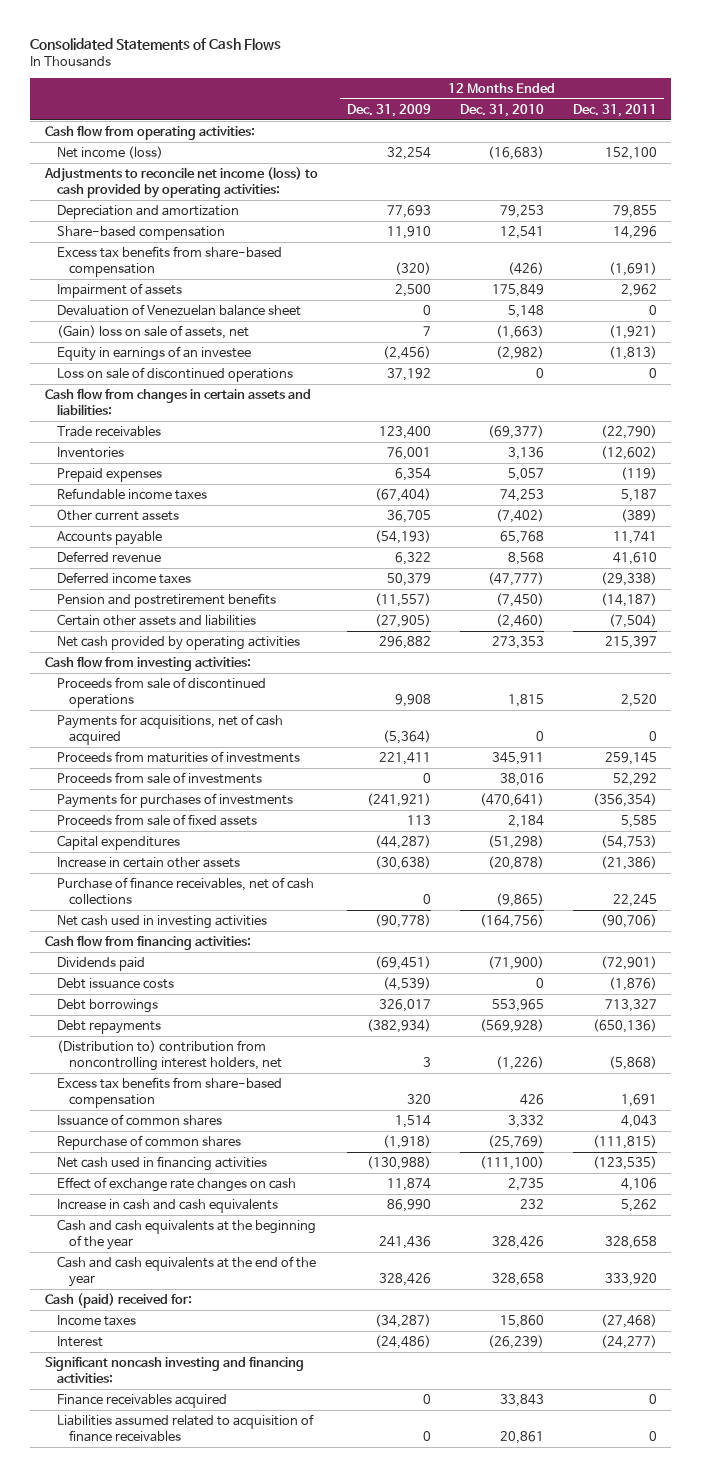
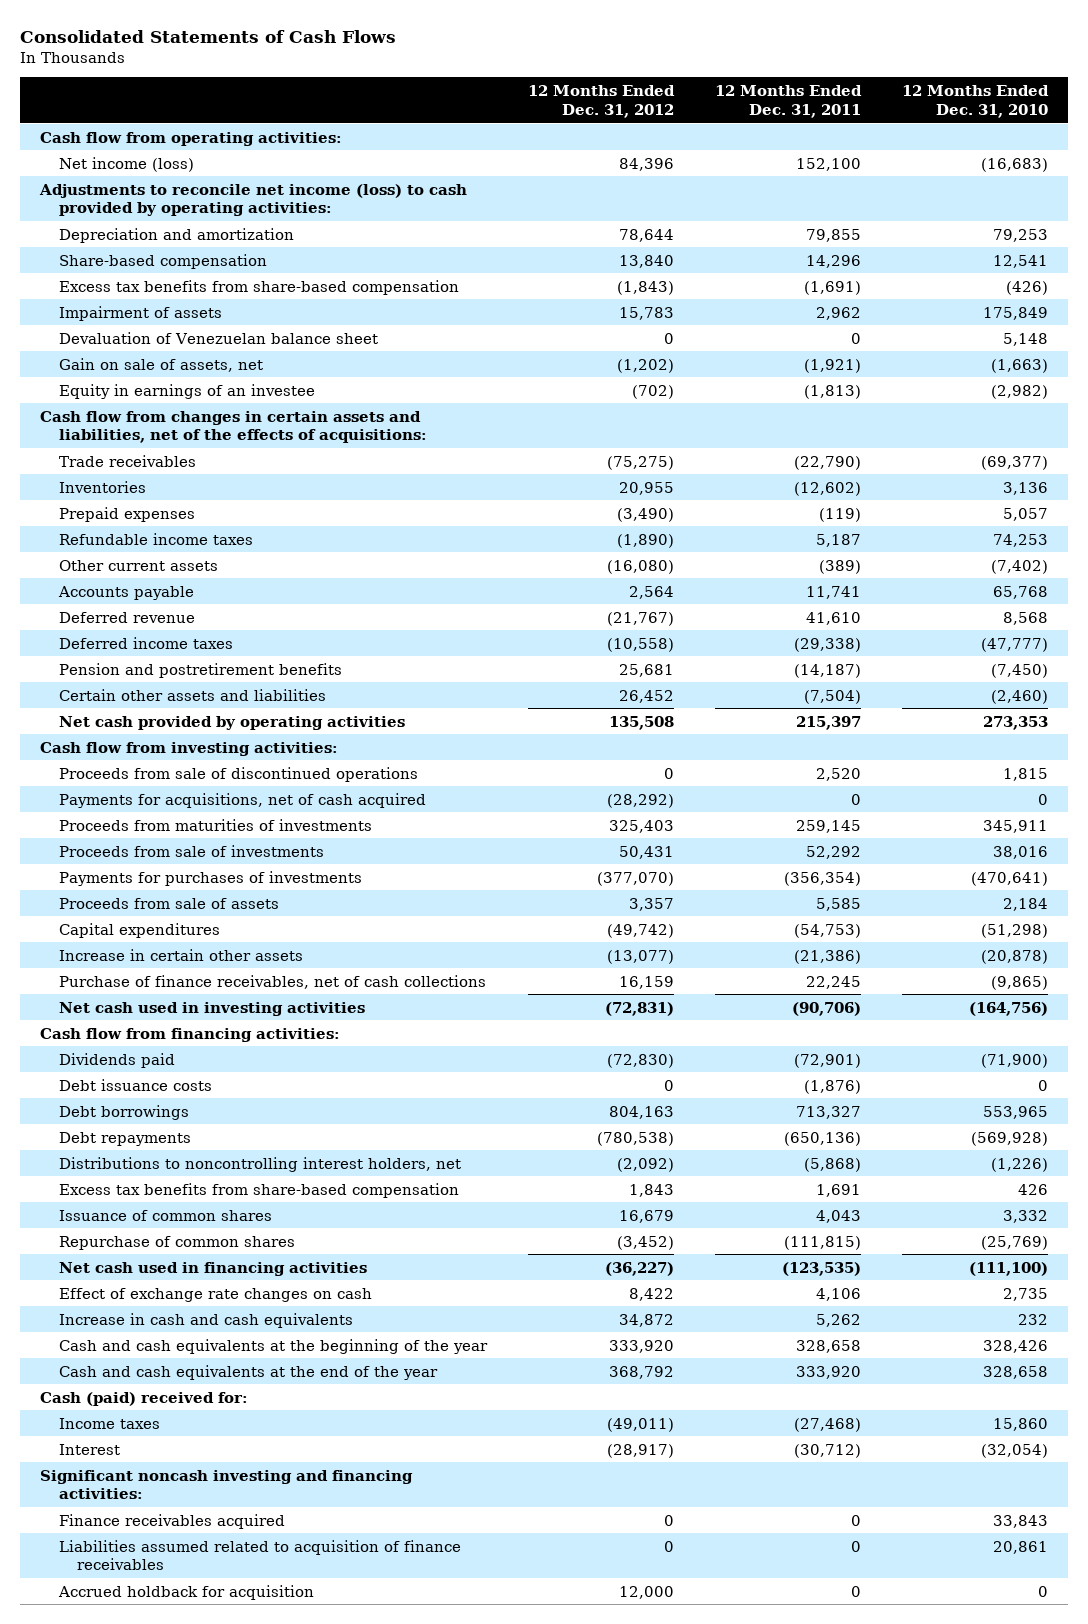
[346,103,431,117] Dec. 31, 2009 -> none
none -> [527,84,675,118] 12 Months Ended Dec. 31, 2012
[57,324,250,339] (Gain) loss on sale of assets, net -> [58,357,263,372] Gain on sale of assets, net
[57,366,294,382] Loss on sale of discontinued operations -> none
[44,387,311,415] Cash flow from changes in certain assets and liabilities: -> [40,410,427,444] Cash flow from changes in certain assets and liabilities, net of the effects of acquisitions:
[57,813,258,826] Proceeds from sale of fixed assets -> [58,897,279,909] Proceeds from sale of assets
[57,1039,283,1071] (Distribution to) contribution from noncontrolling interest holders, net -> [58,1156,461,1172] Distributions to noncontrolling interest holders, net
[487,1334,544,1349] (26,239) -> [980,1443,1048,1458] (32,054)
[600,1334,657,1349] (24,277) -> [793,1443,861,1458] (30,712)
none -> [57,1584,314,1600] Accrued holdback for acquisition

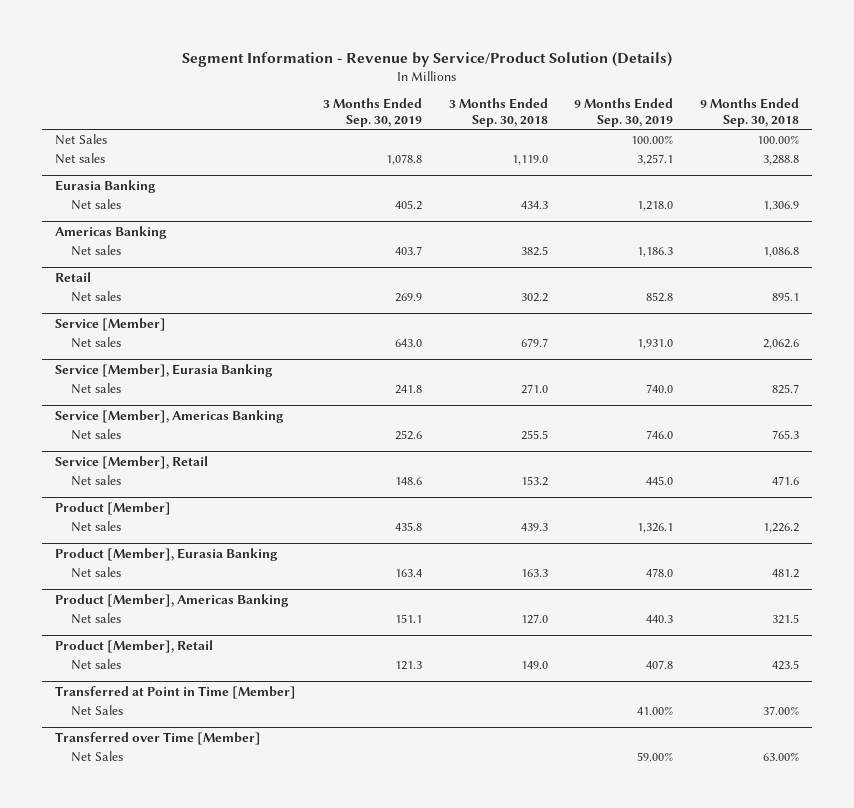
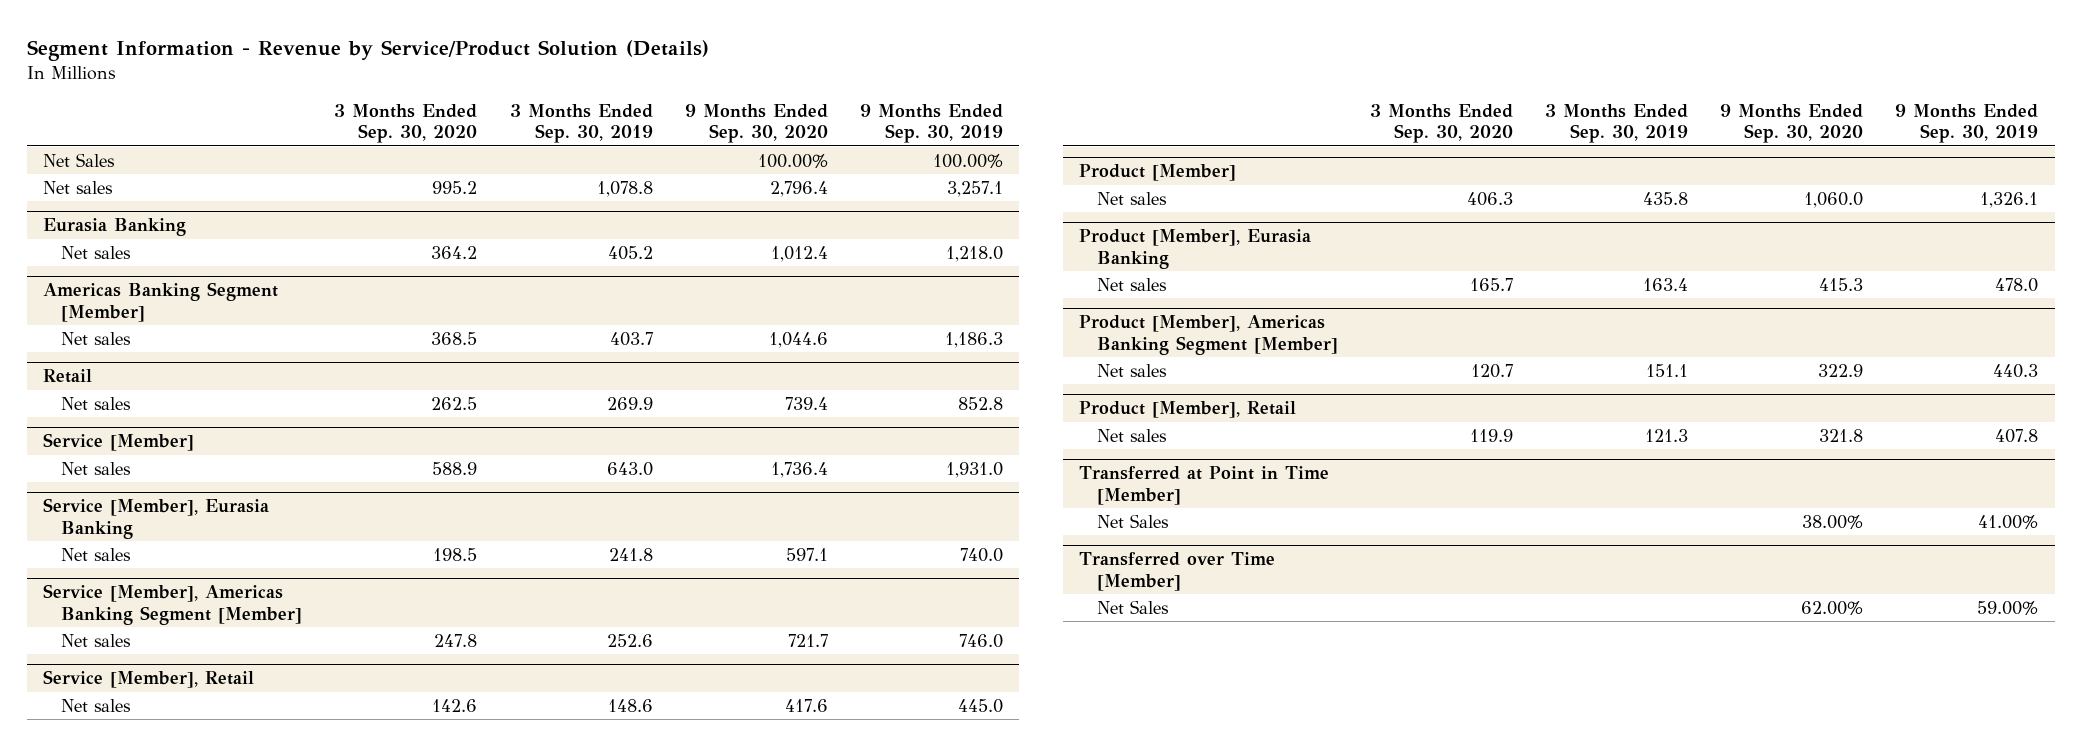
[448,98,548,127] 3 Months Ended Sep. 30, 2018 -> none
[699,98,799,127] 9 Months Ended Sep. 30, 2018 -> none
none -> [334,103,478,144] 3 Months Ended Sep. 30, 2020
none -> [684,103,828,144] 9 Months Ended Sep. 30, 2020
[55,225,168,239] Americas Banking -> [43,282,279,323] Americas Banking Segment [Member]
[55,409,285,423] Service [Member], Americas Banking -> [43,584,303,626] Service [Member], Americas Banking Segment [Member]
[55,593,290,607] Product [Member], Americas Banking -> [1079,315,1339,356] Product [Member], Americas Banking Segment [Member]

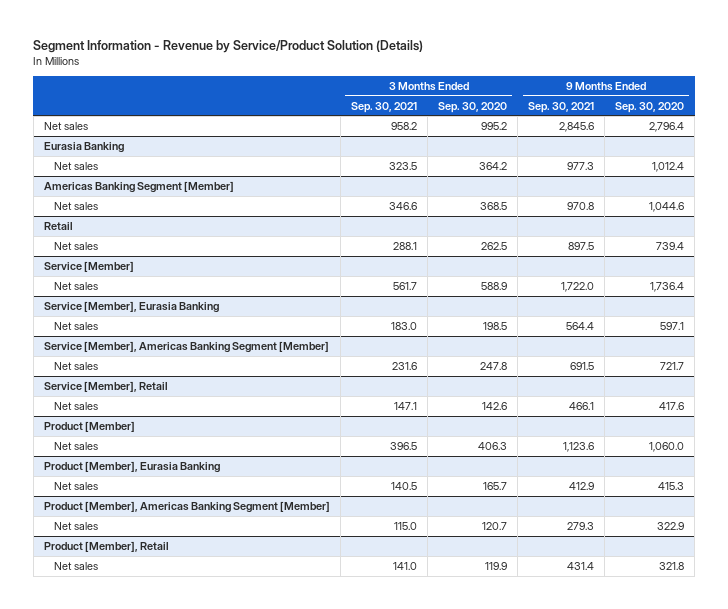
[509,103,653,144] 3 Months Ended Sep. 30, 2019 -> none
[859,103,1003,144] 9 Months Ended Sep. 30, 2019 -> none
none -> [350,101,417,113] Sep. 30, 2021
none -> [528,101,595,113] Sep. 30, 2021
[43,152,116,167] Net Sales -> none
[1079,466,1330,506] Transferred at Point in Time [Member] -> none
[1097,513,1170,528] Net Sales -> none
[1079,552,1276,592] Transferred over Time [Member] -> none
[1097,599,1170,614] Net Sales -> none

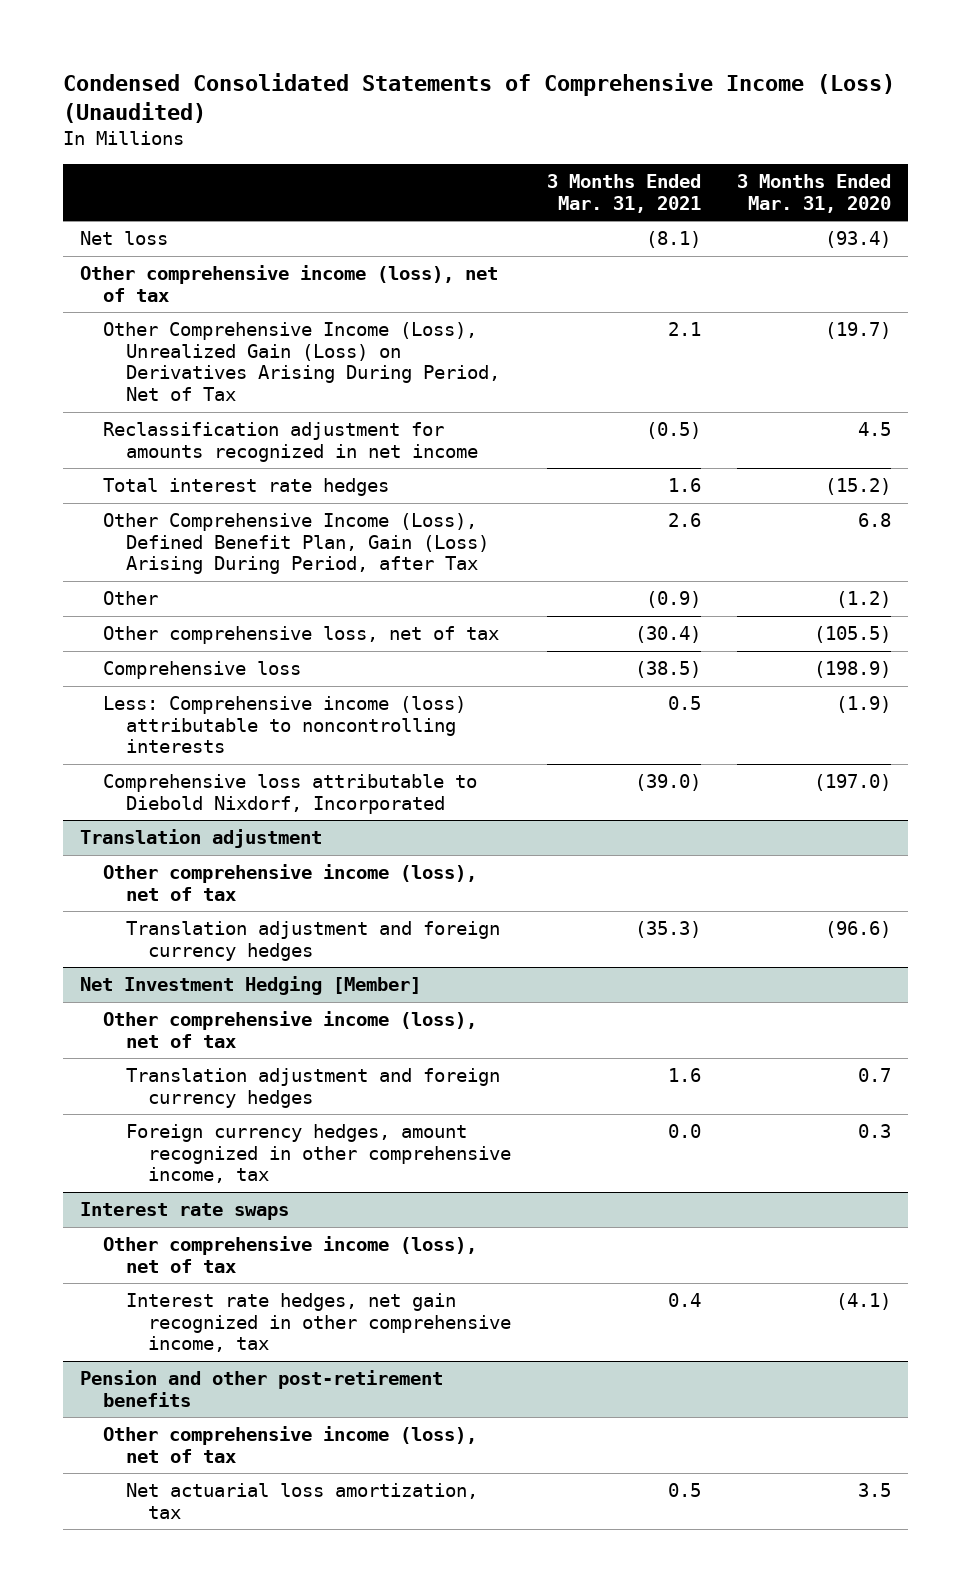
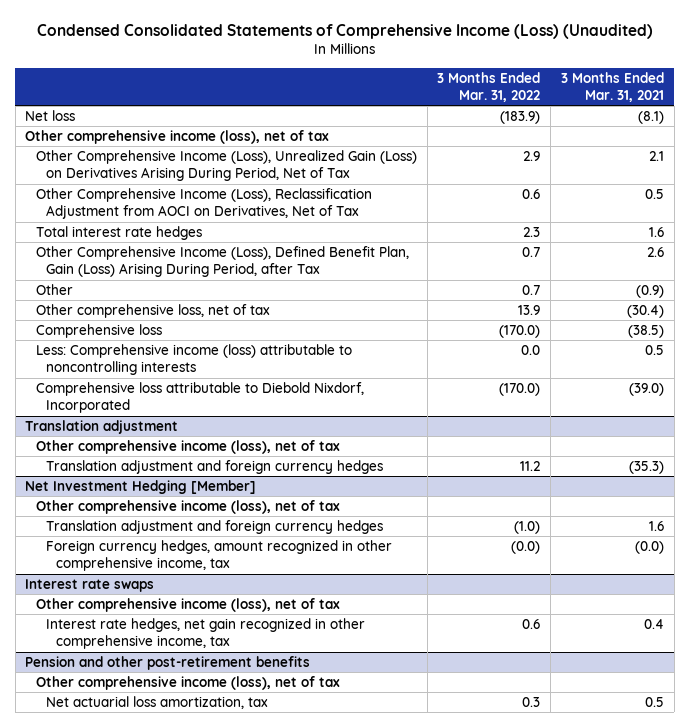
[736,174,891,213] 3 Months Ended Mar. 31, 2020 -> none
none -> [437,71,541,102] 3 Months Ended Mar. 31, 2022
[103,422,478,462] Reclassification adjustment for amounts recognized in net income -> none
none -> [35,188,372,220] Other Comprehensive Income (Loss), Reclassification Adjustment from AOCI on Derivatives, Net of Tax
[667,1124,701,1139] 0.0 -> [635,541,665,555] (0.0)

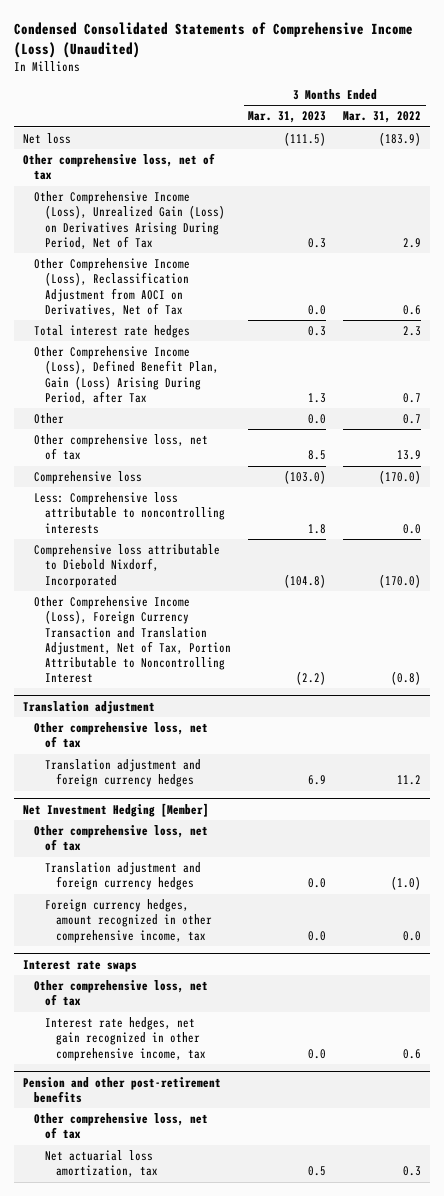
[561,71,665,102] 3 Months Ended Mar. 31, 2021 -> none
none -> [248,111,327,124] Mar. 31, 2023
[25,130,330,145] Other comprehensive income (loss), net of tax -> [23,153,216,181] Other comprehensive loss, net of tax
[35,344,352,376] Less: Comprehensive income (loss) attributable to noncontrolling interests -> [33,492,225,534] Less: Comprehensive loss attributable to noncontrolling interests
none -> [33,596,231,684] Other Comprehensive Income (Loss), Foreign Currency Transaction and Translation Adjustment, Net of Tax, Portion Attributable to Noncontrolling Interest
[35,440,340,455] Other comprehensive income (loss), net of tax -> [33,722,208,749] Other comprehensive loss, net of tax
[35,500,340,515] Other comprehensive income (loss), net of tax -> [33,825,208,852] Other comprehensive loss, net of tax
[511,541,541,555] (0.0) -> [403,930,422,941] 0.0
[35,598,340,613] Other comprehensive income (loss), net of tax -> [33,980,208,1007] Other comprehensive loss, net of tax
[35,676,340,691] Other comprehensive income (loss), net of tax -> [33,1113,208,1140] Other comprehensive loss, net of tax

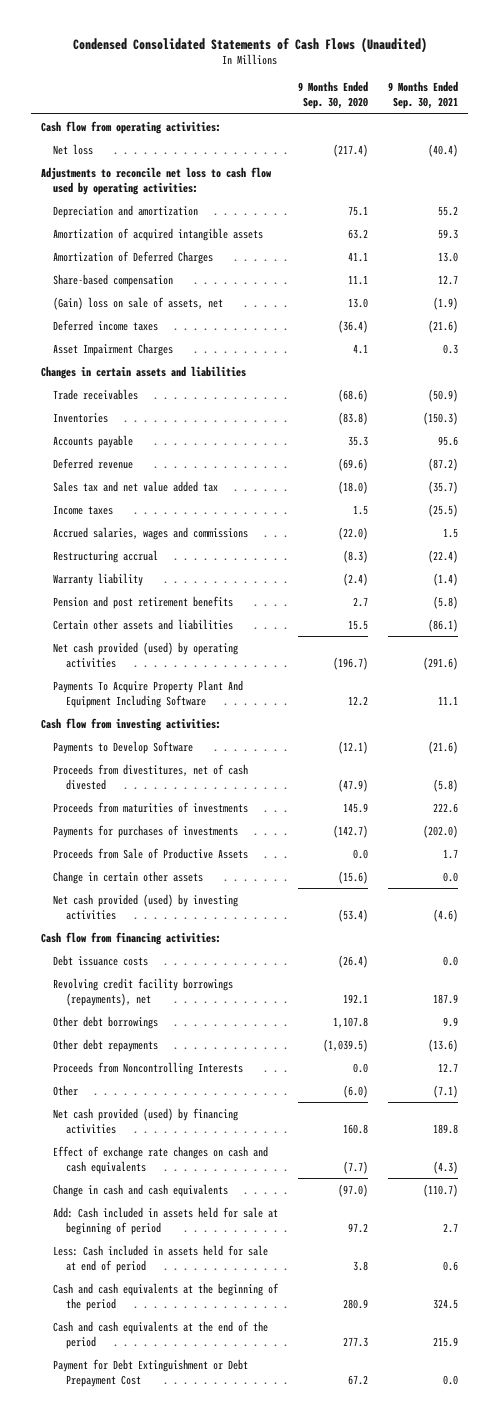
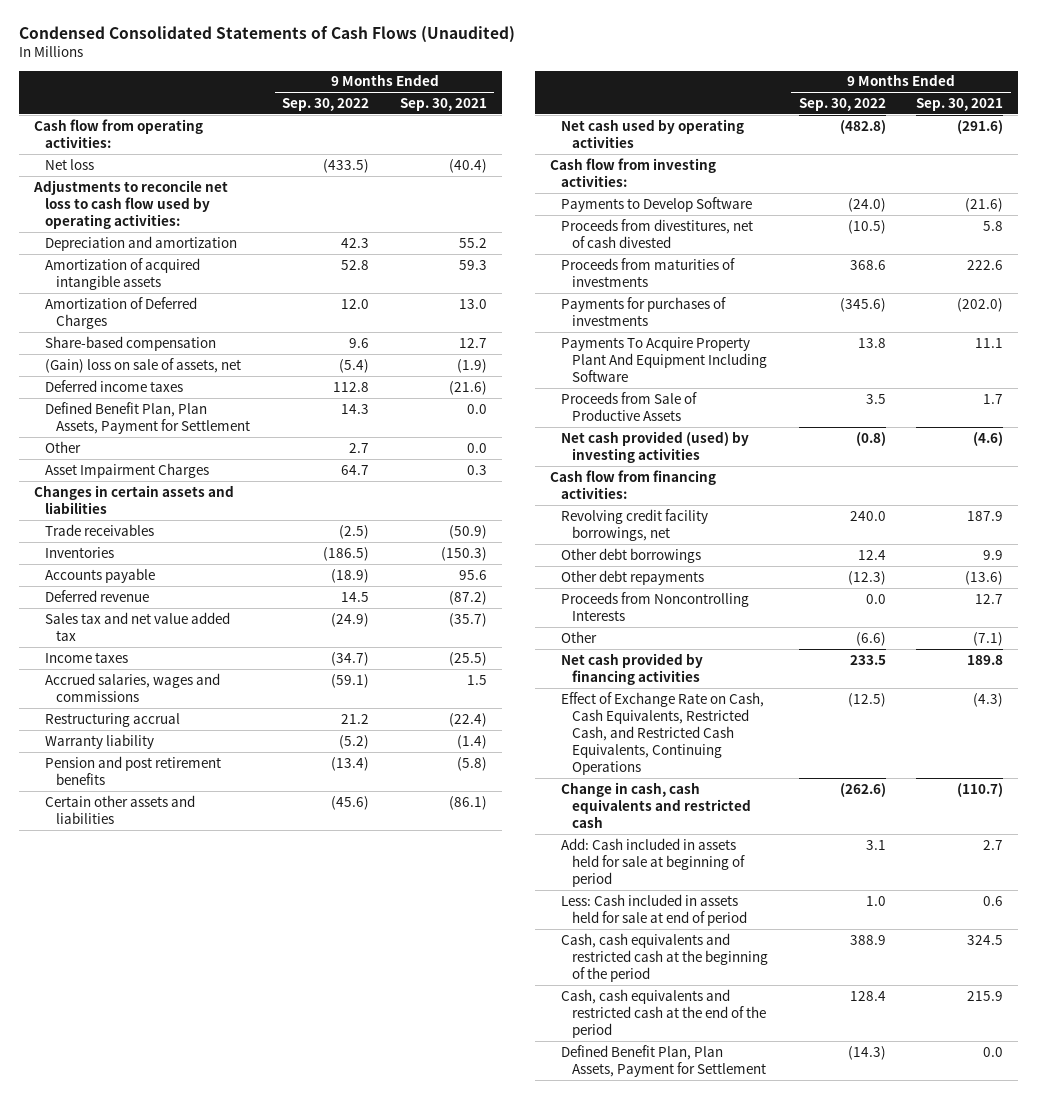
[298,81,369,110] 9 Months Ended Sep. 30, 2020 -> none
none -> [282,97,370,111] Sep. 30, 2022
none -> [45,401,251,434] Defined Benefit Plan, Plan Assets, Payment for Settlement
none -> [45,440,82,453] Other
[53,641,239,668] Net cash provided (used) by operating activities -> [561,118,745,148] Net cash used by operating activities
[433,778,459,792] (5.8) -> [983,220,1004,231] 5.8
[53,679,244,708] Payments To Acquire Property Plant And Equipment Including Software -> [561,336,768,382] Payments To Acquire Property Plant And Equipment Including Software
[53,870,204,884] Change in certain other assets -> none
[53,954,149,966] Debt issuance costs -> none
[53,977,234,1006] Revolving credit facility borrowings (repayments), net -> [561,508,709,541] Revolving credit facility borrowings, net
[53,1107,239,1134] Net cash provided (used) by financing activities -> [561,652,704,685] Net cash provided by financing activities
[53,1145,269,1174] Effect of exchange rate changes on cash and cash equivalents -> [561,691,765,776] Effect of Exchange Rate on Cash, Cash Equivalents, Restricted Cash, and Restricted Cash Equivalents, Continuing Operations
[53,1183,229,1197] Change in cash and cash equivalents -> [561,781,752,828] Change in cash, cash equivalents and restricted cash
[53,1358,249,1387] Payment for Debt Extinguishment or Debt Prepayment Cost -> none
[53,1282,280,1311] Cash and cash equivalents at the beginning of the period -> [561,932,769,982] Cash, cash equivalents and restricted cash at the beginning of the period
[53,1320,269,1349] Cash and cash equivalents at the end of the period -> [561,988,767,1038] Cash, cash equivalents and restricted cash at the end of the period
none -> [561,1044,767,1077] Defined Benefit Plan, Plan Assets, Payment for Settlement

